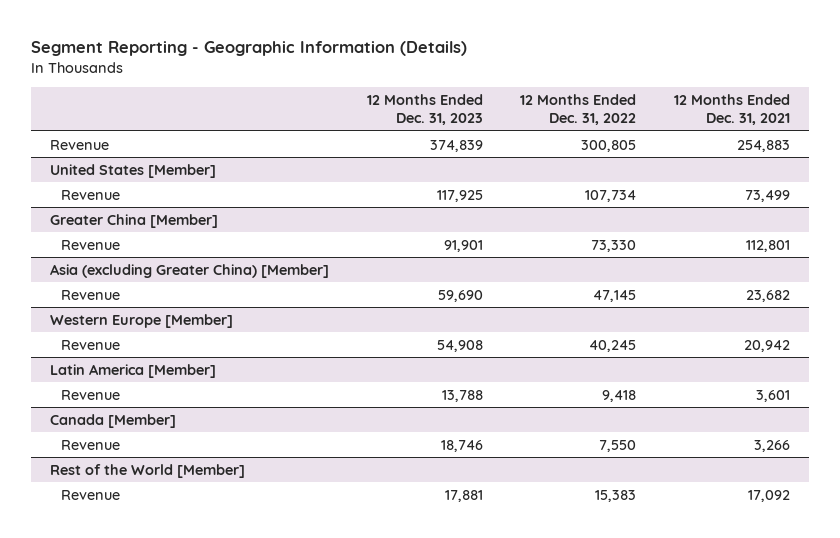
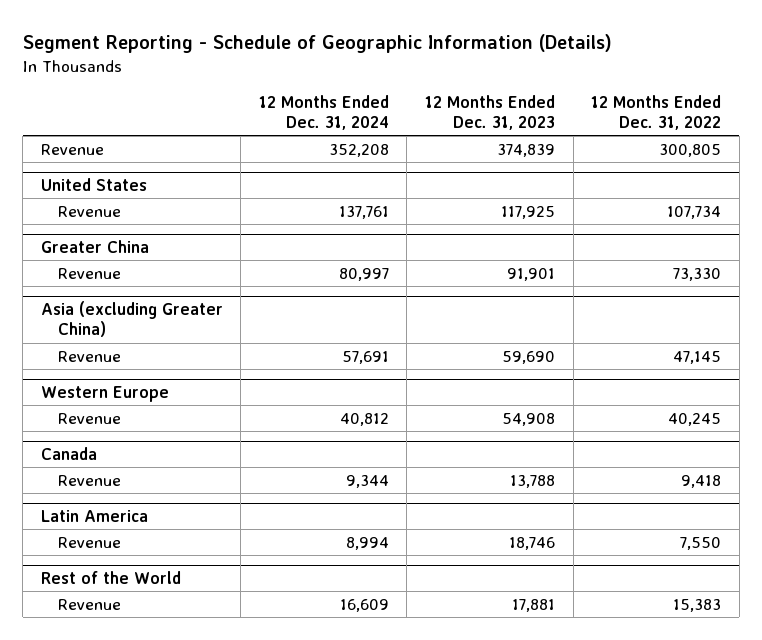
[31,41,468,57] Segment Reporting - Geographic Information (Details) -> [22,33,612,53] Segment Reporting - Schedule of Geographic Information (Details)
[674,94,791,126] 12 Months Ended Dec. 31, 2021 -> none
none -> [258,94,389,130] 12 Months Ended Dec. 31, 2024
[49,163,216,178] United States [Member] -> [40,177,147,191] United States
[49,213,218,228] Greater China [Member] -> [40,239,149,253] Greater China
[49,263,329,278] Asia (excluding Greater China) [Member] -> [40,300,223,338] Asia (excluding Greater China)
[49,313,233,328] Western Europe [Member] -> [40,385,169,402] Western Europe
[49,363,216,378] Latin America [Member] -> none
none -> [40,446,97,460] Canada
[49,413,176,428] Canada [Member] -> none
none -> [40,509,148,522] Latin America
[49,463,245,478] Rest of the World [Member] -> [40,570,181,584] Rest of the World

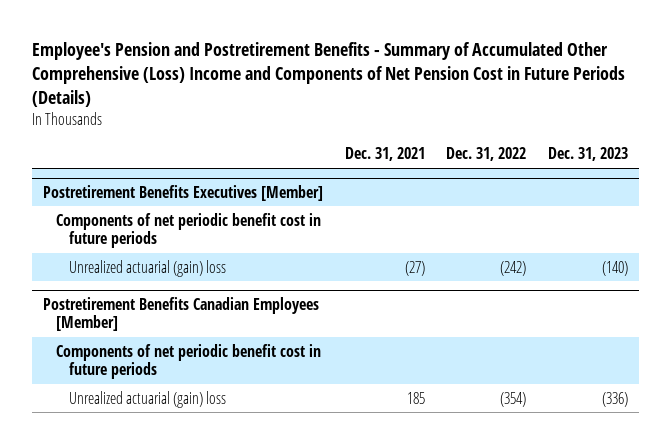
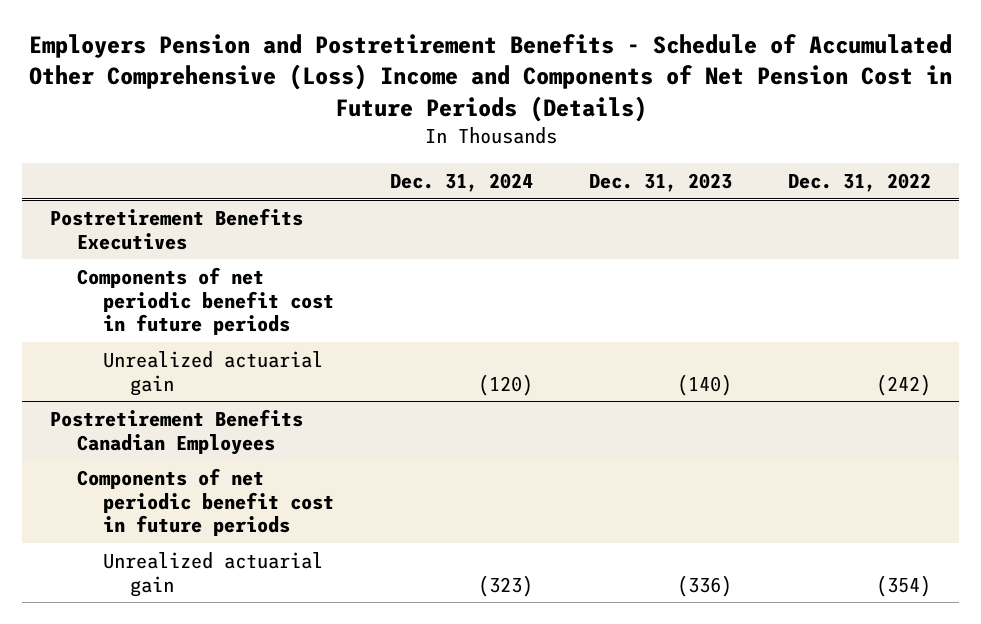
[32,41,626,107] Employee's Pension and Postretirement Benefits - Summary of Accumulated Other Comprehensive (Loss) Income and Components of Net Pension Cost in Future Periods (Details) -> [28,34,952,122] Employers Pension and Postretirement Benefits - Schedule of Accumulated Other Comprehensive (Loss) Income and Components of Net Pension Cost in Future Periods (Details)
[344,147,425,162] Dec. 31, 2021 -> none
none -> [390,173,534,193] Dec. 31, 2024
[42,184,323,201] Postretirement Benefits Executives [Member] -> [49,207,303,250] Postretirement Benefits Executives
[68,259,226,277] Unrealized actuarial (gain) loss -> [103,350,324,396] Unrealized actuarial gain
[42,296,319,332] Postretirement Benefits Canadian Employees [Member] -> [49,408,303,455] Postretirement Benefits Canadian Employees
[68,390,226,408] Unrealized actuarial (gain) loss -> [103,551,324,597] Unrealized actuarial gain

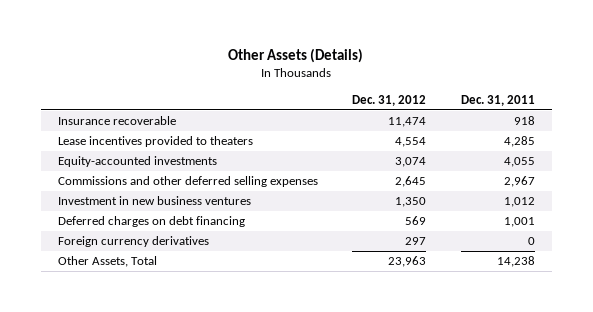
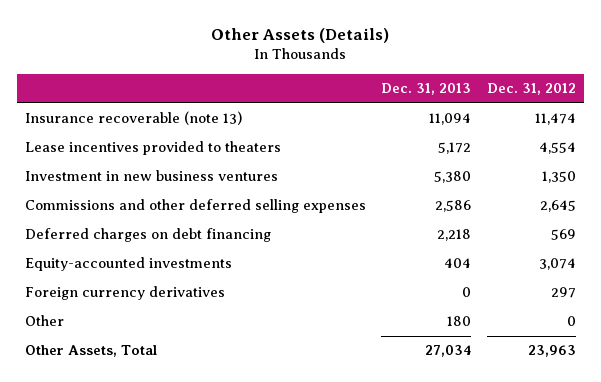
[460,94,535,106] Dec. 31, 2011 -> none
none -> [381,83,472,96] Dec. 31, 2013
[57,116,176,126] Insurance recoverable -> [24,111,242,126] Insurance recoverable (note 13)
[57,176,318,188] Commissions and other deferred selling expenses -> [24,199,366,214] Commissions and other deferred selling expenses
[57,156,217,168] Equity-accounted investments -> [24,257,232,272] Equity-accounted investments
none -> [24,315,64,327] Other

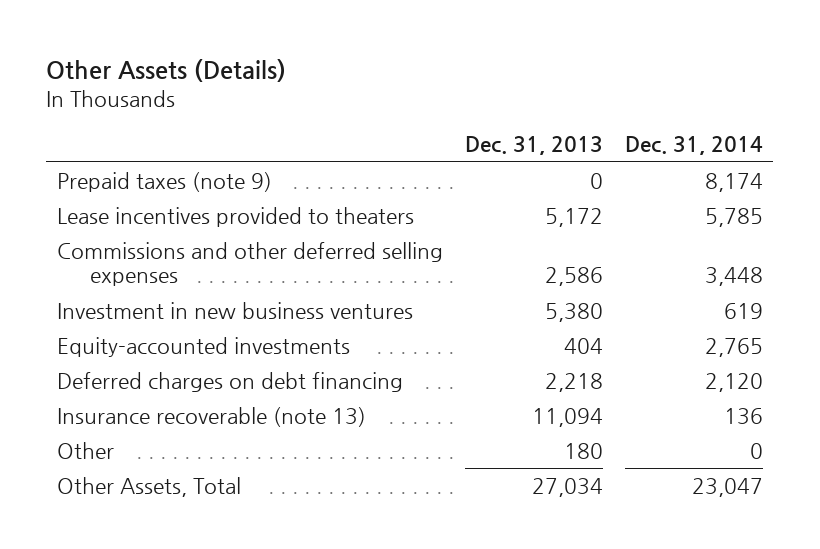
[487,83,577,96] Dec. 31, 2012 -> none
none -> [624,135,763,155] Dec. 31, 2014
none -> [57,171,273,192] Prepaid taxes (note 9)
[24,170,278,182] Investment in new business ventures -> [57,301,414,319] Investment in new business ventures
[24,286,225,301] Foreign currency derivatives -> none
[24,228,271,243] Deferred charges on debt financing -> [57,371,404,392] Deferred charges on debt financing
[24,111,242,126] Insurance recoverable (note 13) -> [57,406,367,427] Insurance recoverable (note 13)

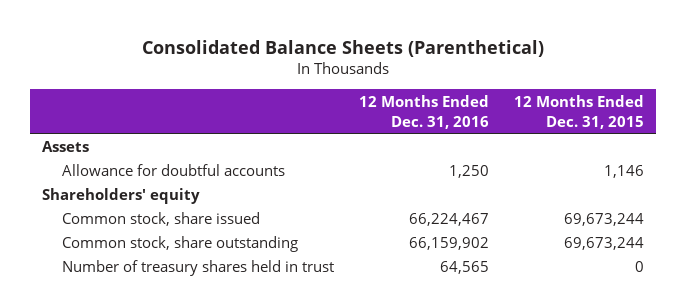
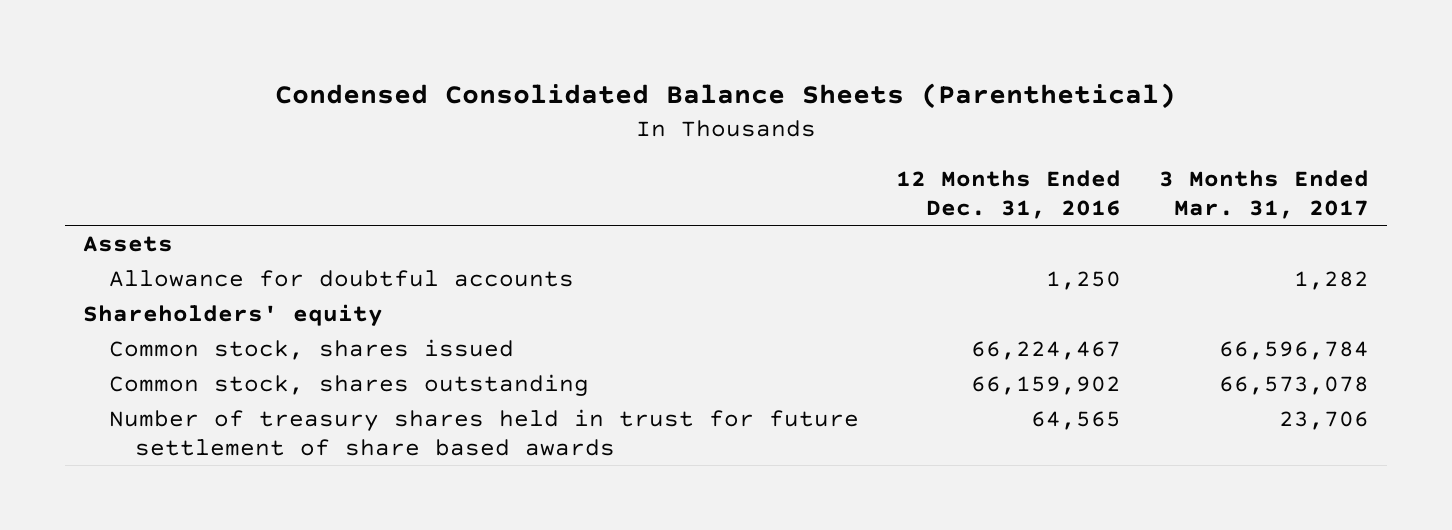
[141,39,544,57] Consolidated Balance Sheets (Parenthetical) -> [274,83,1176,110] Condensed Consolidated Balance Sheets (Parenthetical)
[513,94,644,129] 12 Months Ended Dec. 31, 2015 -> none
none -> [1158,170,1369,220] 3 Months Ended Mar. 31, 2017
[62,211,261,226] Common stock, share issued -> [109,339,515,361] Common stock, shares issued
[62,235,299,252] Common stock, share outstanding -> [109,374,590,397] Common stock, shares outstanding
[62,259,335,276] Number of treasury shares held in trust -> [109,409,860,456] Number of treasury shares held in trust for future settlement of share based awards

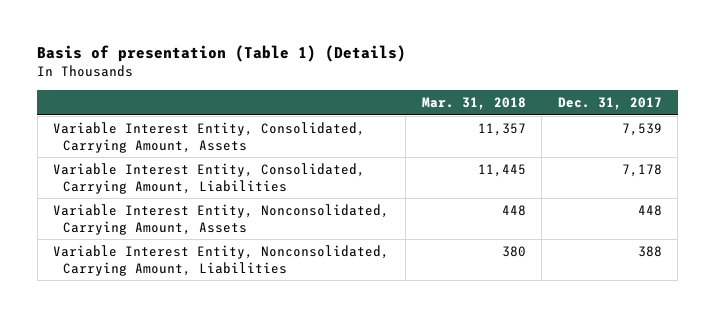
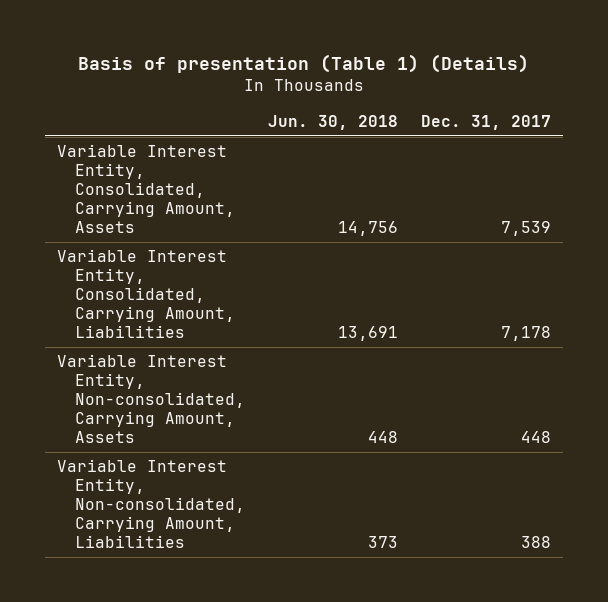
[421,97,526,111] Mar. 31, 2018 -> none
none -> [267,114,398,130] Jun. 30, 2018
[53,204,390,235] Variable Interest Entity, Nonconsolidated, Carrying Amount, Assets -> [56,354,245,443] Variable Interest Entity, Non-consolidated, Carrying Amount, Assets
[53,245,390,276] Variable Interest Entity, Nonconsolidated, Carrying Amount, Liabilities -> [56,459,245,548] Variable Interest Entity, Non-consolidated, Carrying Amount, Liabilities

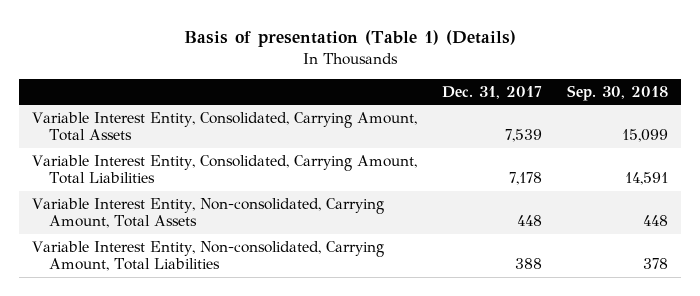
[267,114,398,130] Jun. 30, 2018 -> none
none -> [567,84,669,101] Sep. 30, 2018
[56,144,235,233] Variable Interest Entity, Consolidated, Carrying Amount, Assets -> [31,111,417,142] Variable Interest Entity, Consolidated, Carrying Amount, Total Assets
[56,249,235,338] Variable Interest Entity, Consolidated, Carrying Amount, Liabilities -> [31,154,417,185] Variable Interest Entity, Consolidated, Carrying Amount, Total Liabilities
[56,354,245,443] Variable Interest Entity, Non-consolidated, Carrying Amount, Assets -> [31,197,384,229] Variable Interest Entity, Non-consolidated, Carrying Amount, Total Assets
[56,459,245,548] Variable Interest Entity, Non-consolidated, Carrying Amount, Liabilities -> [31,240,384,272] Variable Interest Entity, Non-consolidated, Carrying Amount, Total Liabilities

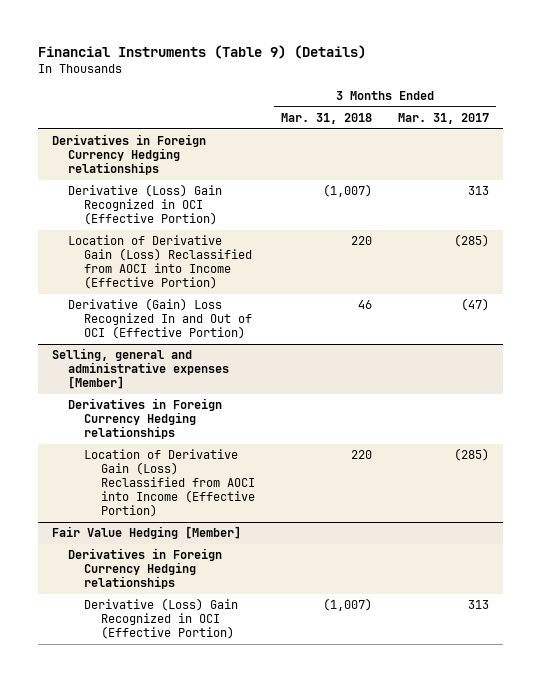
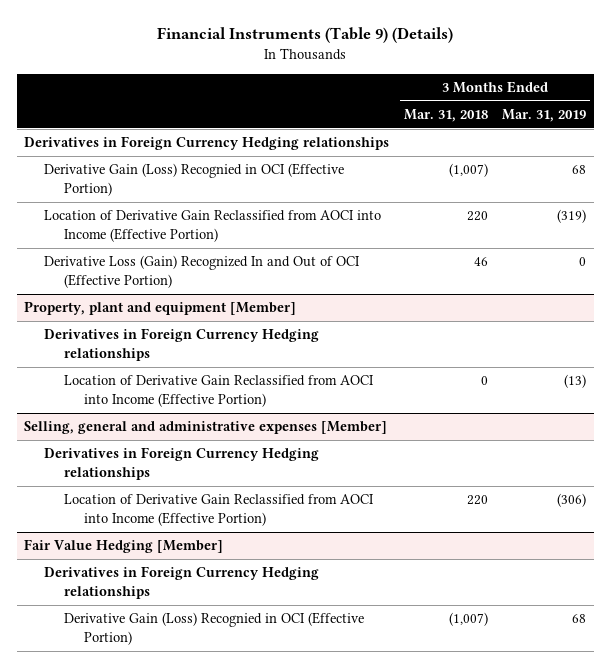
[398,113,490,125] Mar. 31, 2017 -> none
none -> [502,108,587,122] Mar. 31, 2019
[67,184,222,226] Derivative (Loss) Gain Recognized in OCI (Effective Portion) -> [44,163,345,196] Derivative Gain (Loss) Recognied in OCI (Effective Portion)
[67,235,253,290] Location of Derivative Gain (Loss) Reclassified from AOCI into Income (Effective Portion) -> [44,210,382,242] Location of Derivative Gain Reclassified from AOCI into Income (Effective Portion)
[67,298,253,340] Derivative (Gain) Loss Recognized In and Out of OCI (Effective Portion) -> [44,255,361,288] Derivative Loss (Gain) Recognized In and Out of OCI (Effective Portion)
none -> [24,301,297,316] Property, plant and equipment [Member]
none -> [44,328,320,361] Derivatives in Foreign Currency Hedging relationships
none -> [64,375,375,407] Location of Derivative Gain Reclassified from AOCI into Income (Effective Portion)
[84,449,255,518] Location of Derivative Gain (Loss) Reclassified from AOCI into Income (Effective Portion) -> [64,494,375,526] Location of Derivative Gain Reclassified from AOCI into Income (Effective Portion)
[84,598,239,640] Derivative (Loss) Gain Recognized in OCI (Effective Portion) -> [64,612,365,645] Derivative Gain (Loss) Recognied in OCI (Effective Portion)

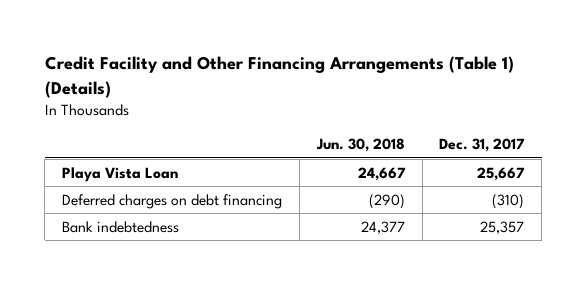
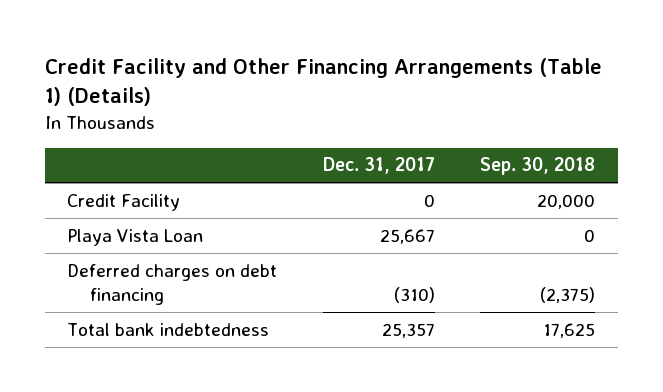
[315,138,405,153] Jun. 30, 2018 -> none
none -> [480,157,596,176] Sep. 30, 2018
none -> [67,193,181,211] Credit Facility
[62,220,180,233] Bank indebtedness -> [67,322,270,336] Total bank indebtedness

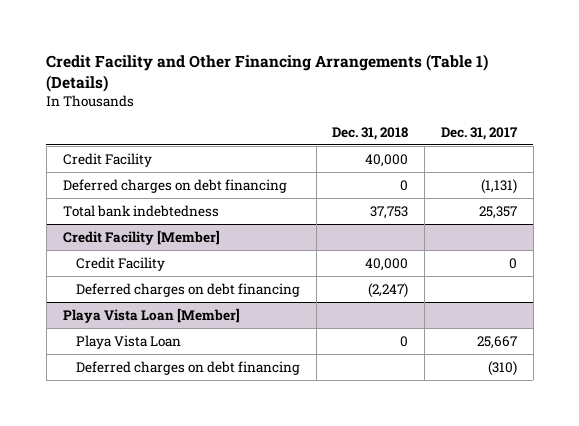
[480,157,596,176] Sep. 30, 2018 -> none
none -> [332,126,409,140] Dec. 31, 2018
none -> [62,152,152,167] Credit Facility
none -> [62,178,287,193] Deferred charges on debt financing
[67,322,270,336] Total bank indebtedness -> [62,204,219,217] Total bank indebtedness
none -> [62,229,220,245] Credit Facility [Member]
none -> [75,282,300,297] Deferred charges on debt financing
none -> [62,307,240,323] Playa Vista Loan [Member]

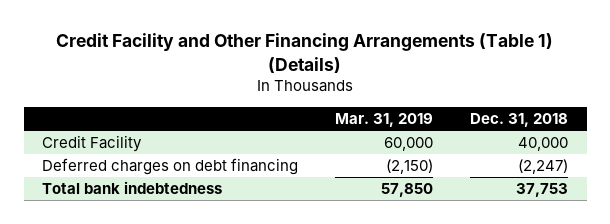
[440,126,518,140] Dec. 31, 2017 -> none
none -> [335,112,434,127] Mar. 31, 2019
[62,178,287,193] Deferred charges on debt financing -> none
[62,229,220,245] Credit Facility [Member] -> none
[75,256,165,271] Credit Facility -> none
[62,307,240,323] Playa Vista Loan [Member] -> none
[75,334,181,349] Playa Vista Loan -> none
[75,360,300,375] Deferred charges on debt financing -> none
[62,204,219,217] Total bank indebtedness -> [42,181,223,195] Total bank indebtedness

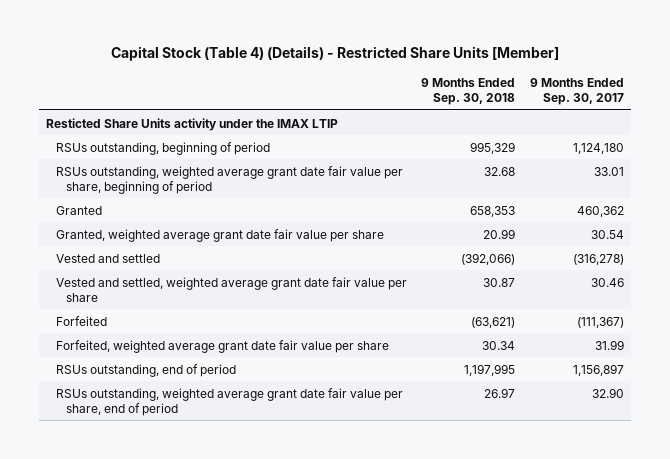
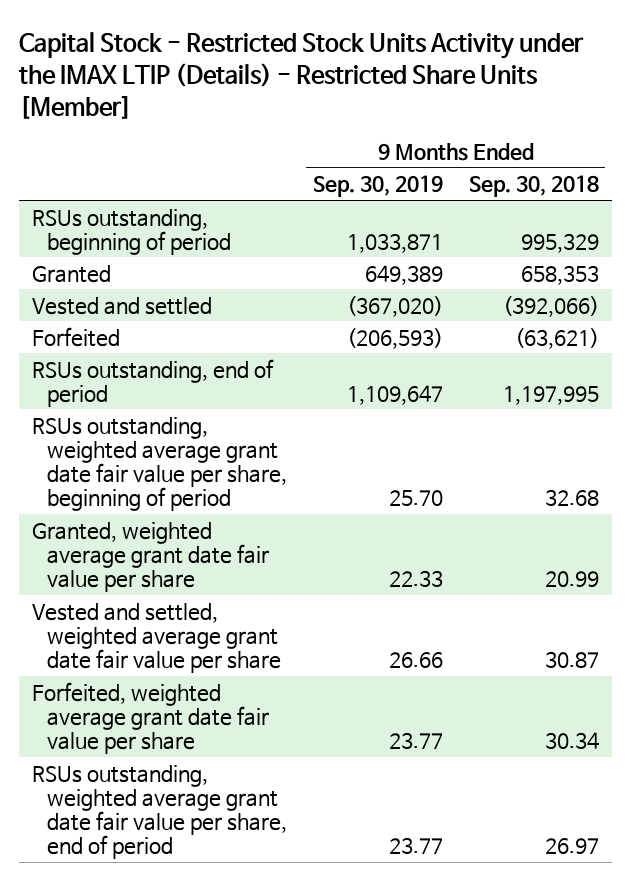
[111,45,560,61] Capital Stock (Table 4) (Details) - Restricted Share Units [Member] -> [19,32,585,119] Capital Stock - Restricted Stock Units Activity under the IMAX LTIP (Details) - Restricted Share Units [Member]
[529,77,624,105] 9 Months Ended Sep. 30, 2017 -> none
none -> [312,175,443,198] Sep. 30, 2019
[46,117,339,131] Resticted Share Units activity under the IMAX LTIP -> none
[55,165,403,194] RSUs outstanding, weighted average grant date fair value per share, beginning of period -> [32,416,287,511] RSUs outstanding, weighted average grant date fair value per share, beginning of period
[55,228,384,242] Granted, weighted average grant date fair value per share -> [32,521,269,592] Granted, weighted average grant date fair value per share
[55,276,407,302] Vested and settled, weighted average grant date fair value per share -> [32,602,281,673] Vested and settled, weighted average grant date fair value per share
[55,339,389,353] Forfeited, weighted average grant date fair value per share -> [32,681,269,754] Forfeited, weighted average grant date fair value per share

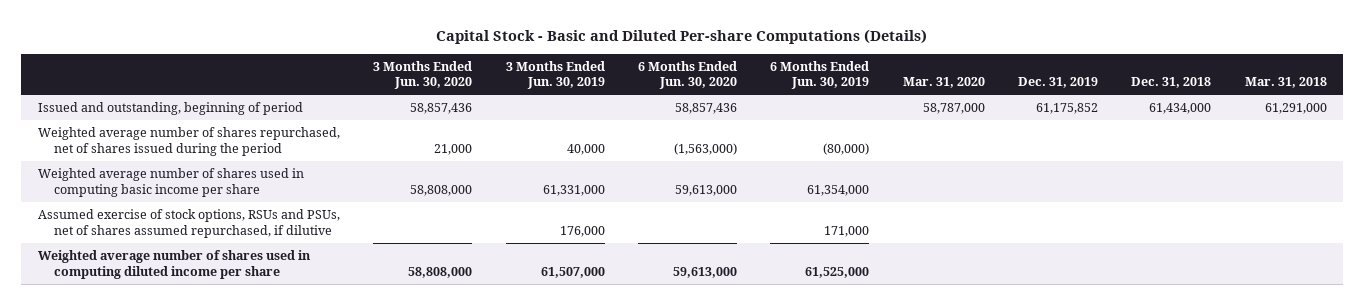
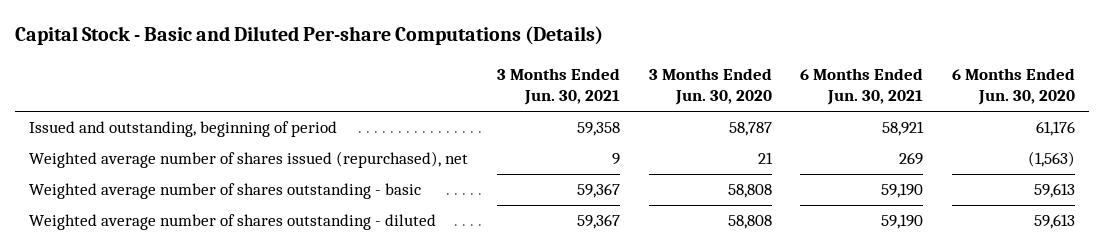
[505,60,605,90] 3 Months Ended Jun. 30, 2019 -> none
[770,60,870,90] 6 Months Ended Jun. 30, 2019 -> none
[902,77,985,89] Mar. 31, 2020 -> none
[1018,77,1099,89] Dec. 31, 2019 -> none
[1131,77,1212,89] Dec. 31, 2018 -> none
[1244,77,1327,89] Mar. 31, 2018 -> none
none -> [496,67,620,106] 3 Months Ended Jun. 30, 2021
none -> [800,67,924,106] 6 Months Ended Jun. 30, 2021
[38,209,341,238] Assumed exercise of stock options, RSUs and PSUs, net of shares assumed repurchased, if dilutive -> none
[410,103,473,115] 58,857,436 -> [728,122,772,137] 58,787
[675,103,738,115] 58,857,436 -> [1035,121,1075,137] 61,176
[38,127,341,156] Weighted average number of shares repurchased, net of shares issued during the period -> [29,151,469,169] Weighted average number of shares issued (repurchased), net
[434,143,473,155] 21,000 -> [757,152,773,165] 21
[674,142,738,155] (1,563,000) -> [1027,151,1075,168] (1,563)
[38,168,305,197] Weighted average number of shares used in computing basic income per share -> [29,183,422,200] Weighted average number of shares outstanding - basic
[410,184,473,196] 58,808,000 -> [727,184,772,199] 58,808
[675,184,738,196] 59,613,000 -> [1033,183,1075,199] 59,613
[38,250,312,279] Weighted average number of shares used in computing diluted income per share -> [29,214,437,231] Weighted average number of shares outstanding - diluted
[408,266,473,278] 58,808,000 -> [727,215,772,230] 58,808
[673,266,738,278] 59,613,000 -> [1033,214,1075,230] 59,613

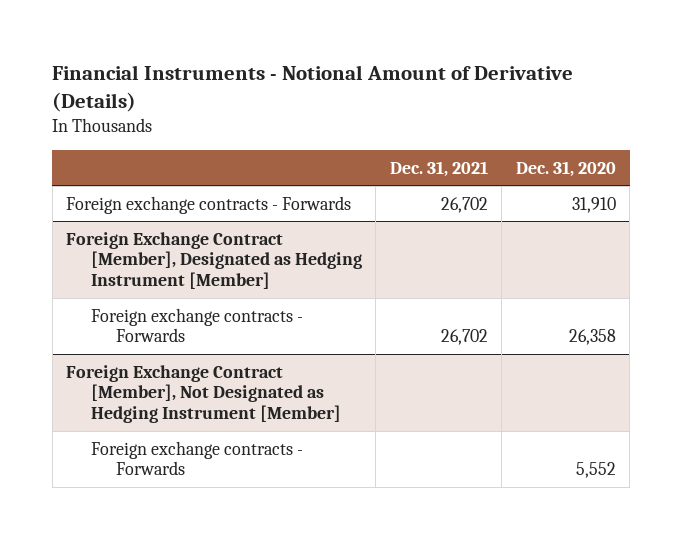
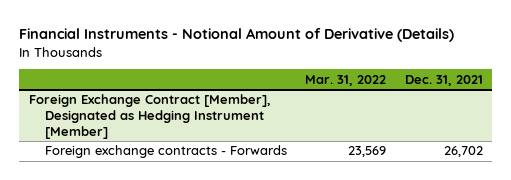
[515,161,616,178] Dec. 31, 2020 -> none
none -> [305,74,387,86] Mar. 31, 2022
[66,195,352,214] Foreign exchange contracts - Forwards -> none
[66,364,341,424] Foreign Exchange Contract [Member], Not Designated as Hedging Instrument [Member] -> none
[90,440,303,476] Foreign exchange contracts - Forwards -> none

